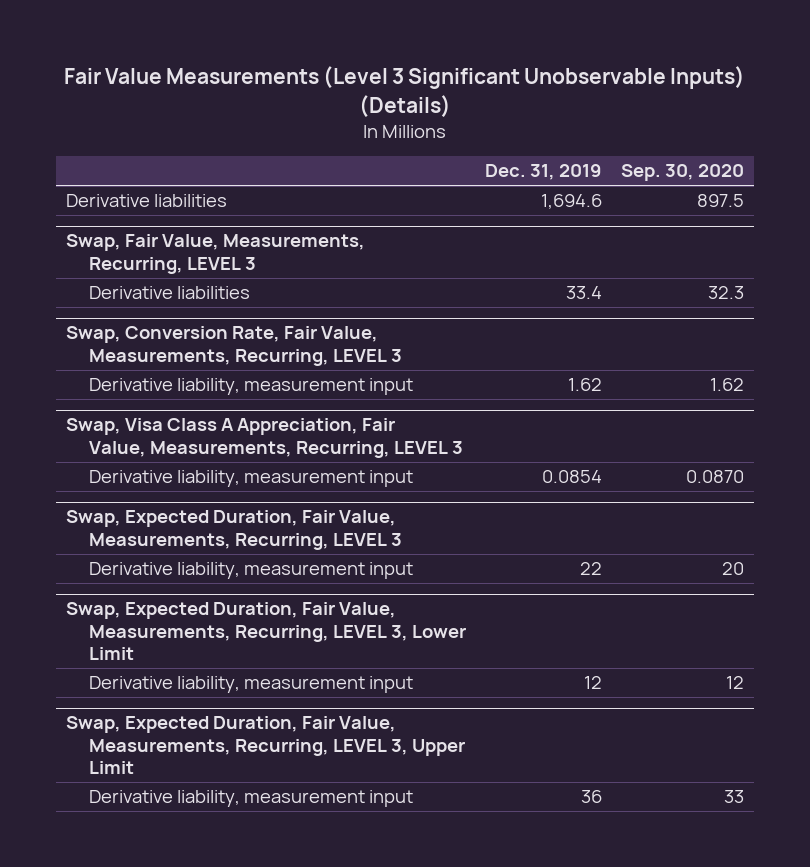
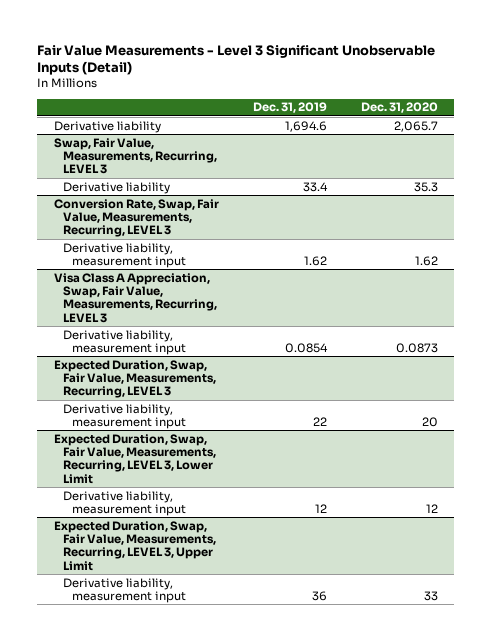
[63,66,745,117] Fair Value Measurements (Level 3 Significant Unobservable Inputs) (Details) -> [36,44,435,76] Fair Value Measurements - Level 3 Significant Unobservable Inputs (Detail)
[621,164,745,182] Sep. 30, 2020 -> none
none -> [360,102,438,114] Dec. 31, 2020
[65,194,227,208] Derivative liabilities -> [53,120,161,133] Derivative liability
[88,286,250,300] Derivative liabilities -> [63,181,171,194] Derivative liability
[65,326,402,366] Swap, Conversion Rate, Fair Value, Measurements, Recurring, LEVEL 3 -> [53,198,219,238] Conversion Rate, Swap, Fair Value, Measurements, Recurring, LEVEL 3
[65,418,463,458] Swap, Visa Class A Appreciation, Fair Value, Measurements, Recurring, LEVEL 3 -> [53,272,218,323] Visa Class A Appreciation, Swap, Fair Value, Measurements, Recurring, LEVEL 3
[65,510,402,550] Swap, Expected Duration, Fair Value, Measurements, Recurring, LEVEL 3 -> [53,359,217,399] Expected Duration, Swap, Fair Value, Measurements, Recurring, LEVEL 3
[65,602,466,660] Swap, Expected Duration, Fair Value, Measurements, Recurring, LEVEL 3, Lower Limit -> [53,433,217,484] Expected Duration, Swap, Fair Value, Measurements, Recurring, LEVEL 3, Lower Limit
[65,716,465,774] Swap, Expected Duration, Fair Value, Measurements, Recurring, LEVEL 3, Upper Limit -> [53,520,217,571] Expected Duration, Swap, Fair Value, Measurements, Recurring, LEVEL 3, Upper Limit

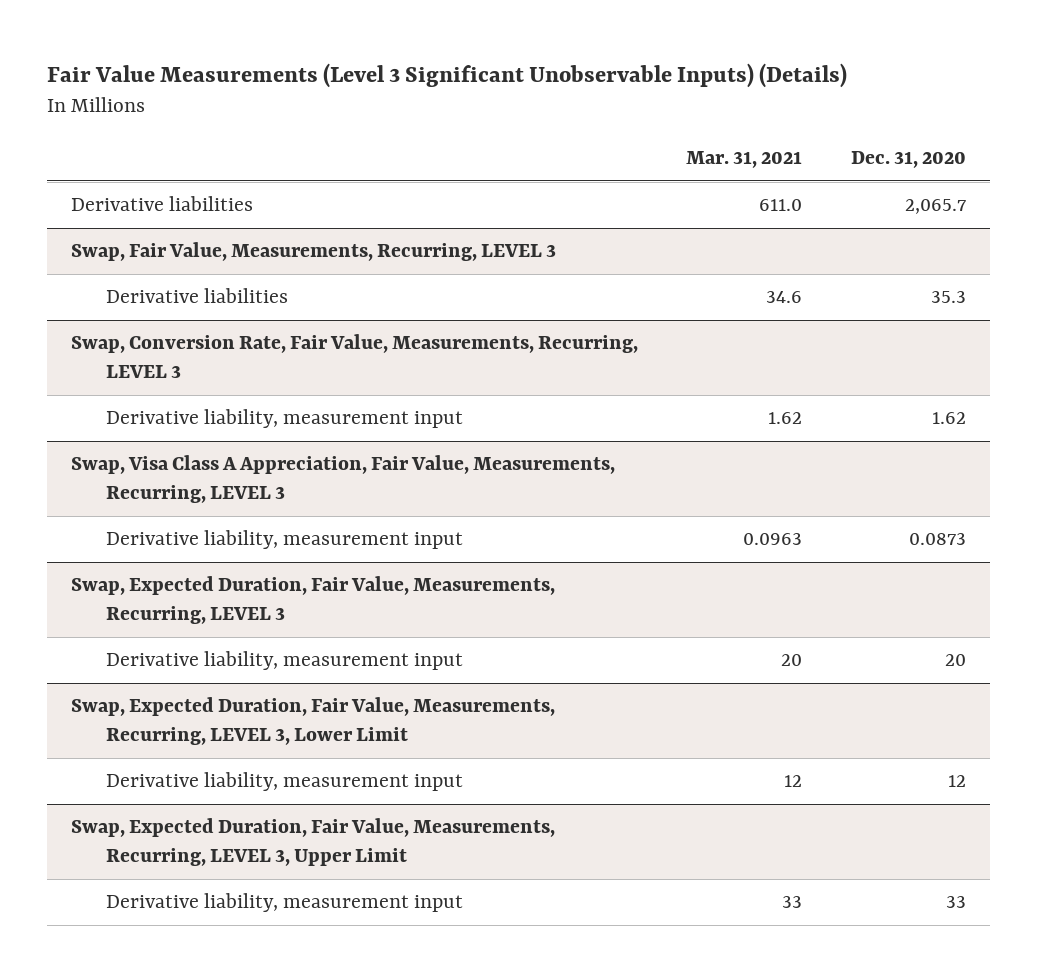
[36,44,435,76] Fair Value Measurements - Level 3 Significant Unobservable Inputs (Detail) -> [46,62,847,88] Fair Value Measurements (Level 3 Significant Unobservable Inputs) (Details)
[252,102,327,114] Dec. 31, 2019 -> none
none -> [686,150,803,168] Mar. 31, 2021
[53,120,161,133] Derivative liability -> [70,196,253,212] Derivative liabilities
[63,181,171,194] Derivative liability -> [105,288,288,304] Derivative liabilities
[53,198,219,238] Conversion Rate, Swap, Fair Value, Measurements, Recurring, LEVEL 3 -> [70,334,638,379] Swap, Conversion Rate, Fair Value, Measurements, Recurring, LEVEL 3
[53,272,218,323] Visa Class A Appreciation, Swap, Fair Value, Measurements, Recurring, LEVEL 3 -> [70,455,615,504] Swap, Visa Class A Appreciation, Fair Value, Measurements, Recurring, LEVEL 3
[53,359,217,399] Expected Duration, Swap, Fair Value, Measurements, Recurring, LEVEL 3 -> [70,576,555,625] Swap, Expected Duration, Fair Value, Measurements, Recurring, LEVEL 3
[53,433,217,484] Expected Duration, Swap, Fair Value, Measurements, Recurring, LEVEL 3, Lower Limit -> [70,697,555,746] Swap, Expected Duration, Fair Value, Measurements, Recurring, LEVEL 3, Lower Limit
[53,520,217,571] Expected Duration, Swap, Fair Value, Measurements, Recurring, LEVEL 3, Upper Limit -> [70,818,555,867] Swap, Expected Duration, Fair Value, Measurements, Recurring, LEVEL 3, Upper Limit

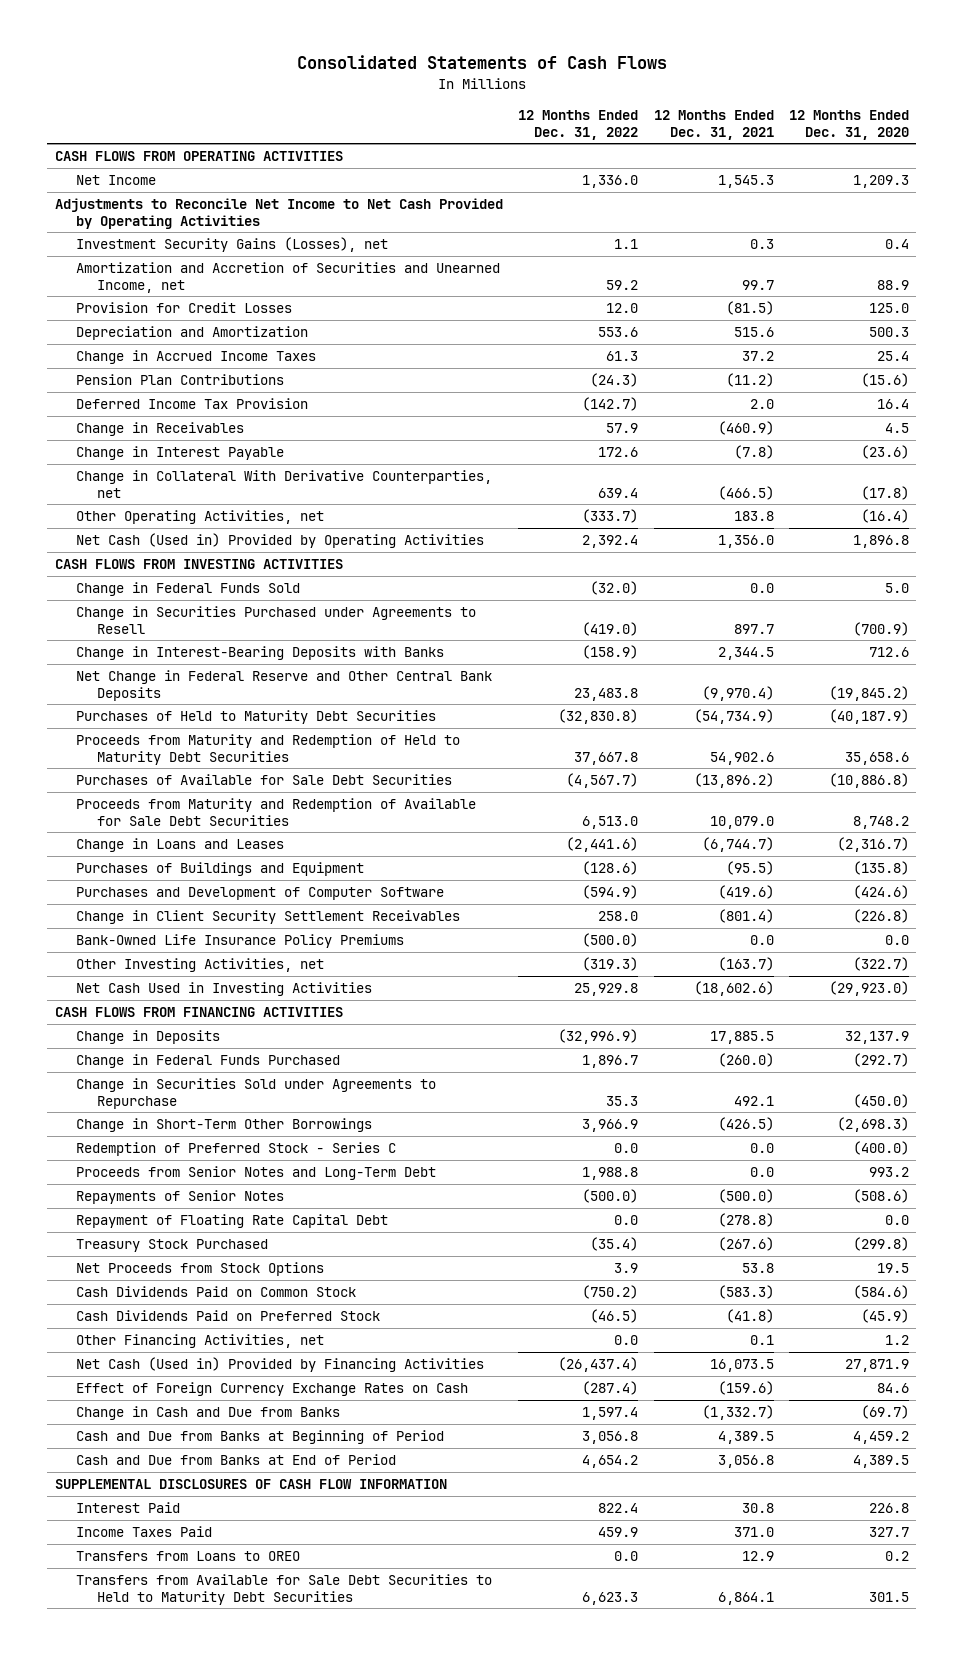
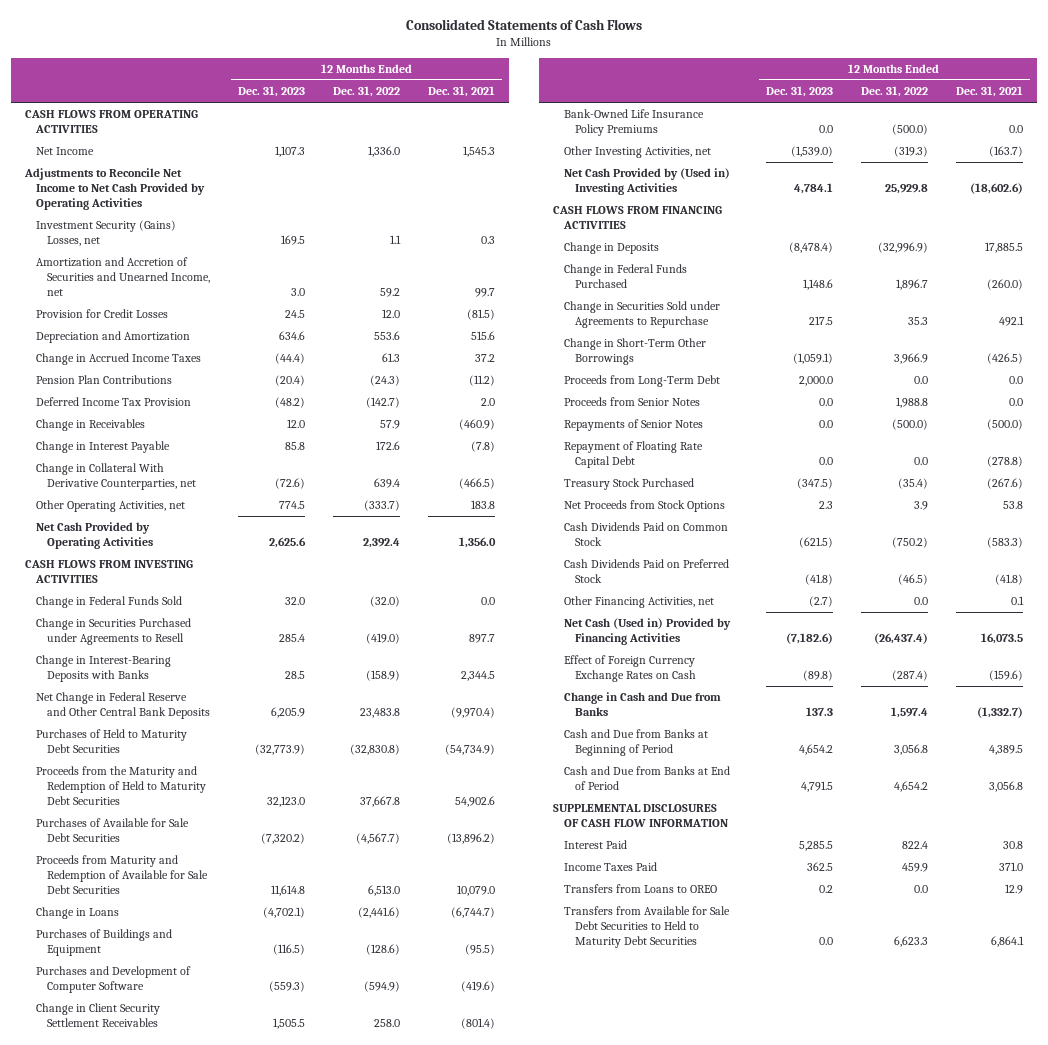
[788,109,909,140] 12 Months Ended Dec. 31, 2020 -> none
none -> [238,86,306,98] Dec. 31, 2023
[76,237,389,253] Investment Security Gains (Losses), net -> [36,220,177,247] Investment Security (Gains) Losses, net
[76,533,485,549] Net Cash (Used in) Provided by Operating Activities -> [36,522,154,550] Net Cash Provided by Operating Activities
[76,734,461,765] Proceeds from Maturity and Redemption of Held to Maturity Debt Securities -> [36,766,207,805] Proceeds from the Maturity and Redemption of Held to Maturity Debt Securities
[76,838,285,853] Change in Loans and Leases -> [36,907,120,920] Change in Loans
[76,982,373,997] Net Cash Used in Investing Activities -> [563,168,730,196] Net Cash Provided by (Used in) Investing Activities
[76,1142,397,1157] Redemption of Preferred Stock - Series C -> none
none -> [563,375,720,388] Proceeds from Long-Term Debt
[76,1166,437,1181] Proceeds from Senior Notes and Long-Term Debt -> [563,397,700,407] Proceeds from Senior Notes

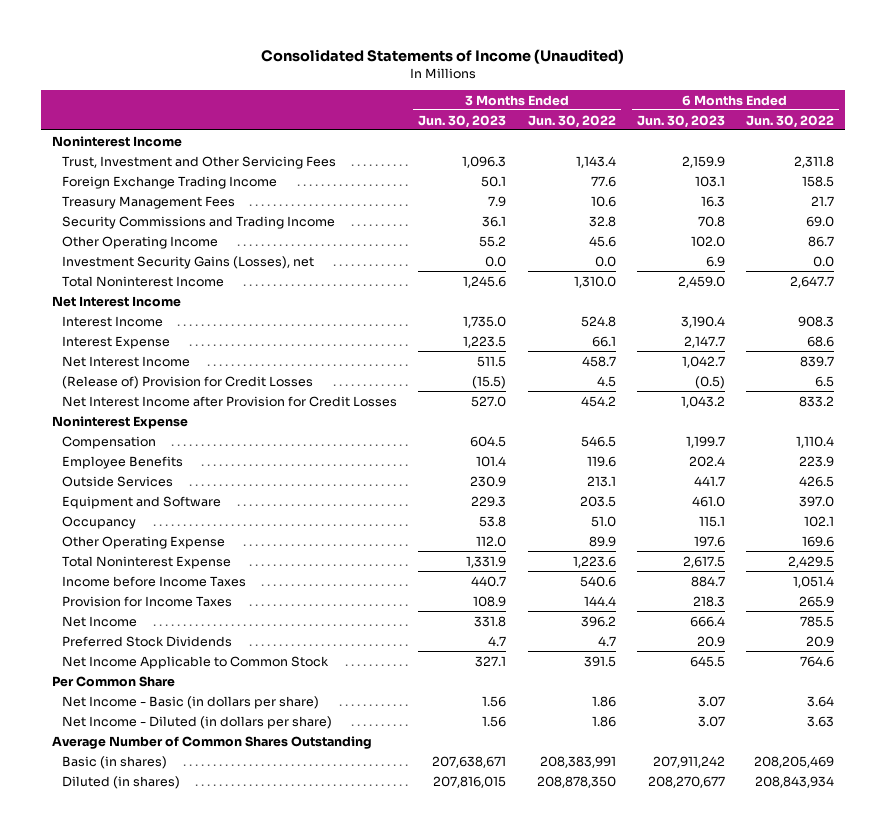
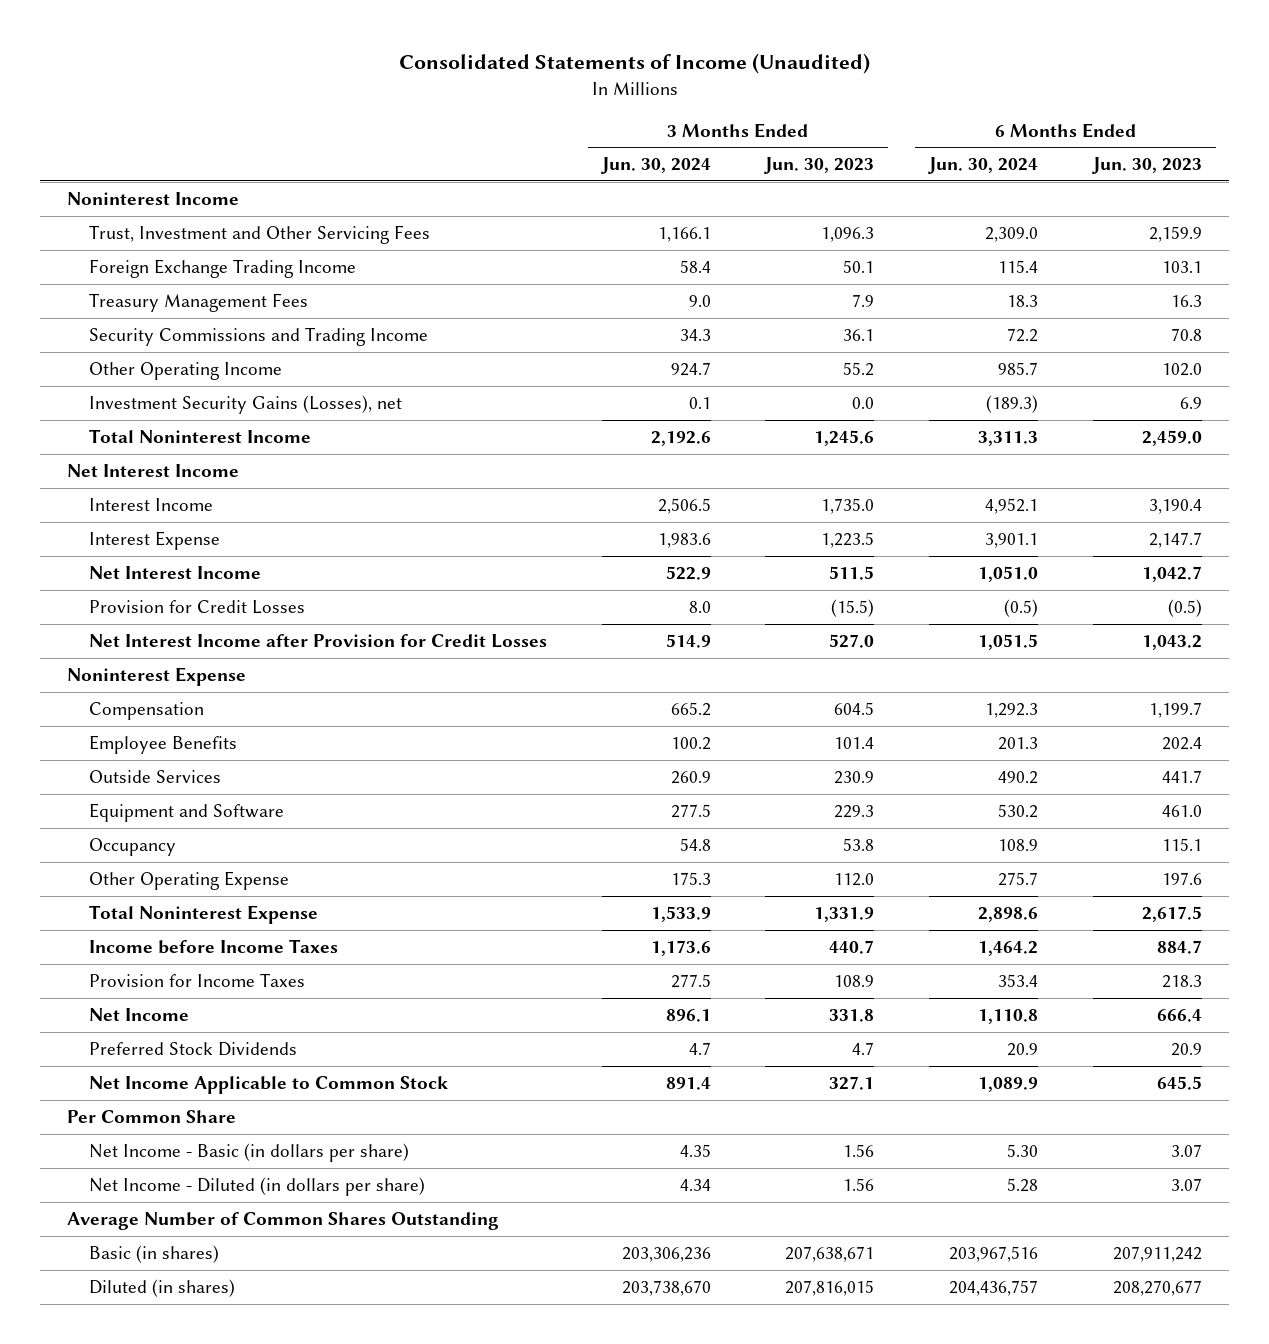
[527,114,616,128] Jun. 30, 2022 -> none
[746,114,835,128] Jun. 30, 2022 -> none
none -> [600,157,711,175] Jun. 30, 2024
none -> [928,157,1039,175] Jun. 30, 2024
[62,375,314,389] (Release of) Provision for Credit Losses -> [88,599,305,614] Provision for Credit Losses

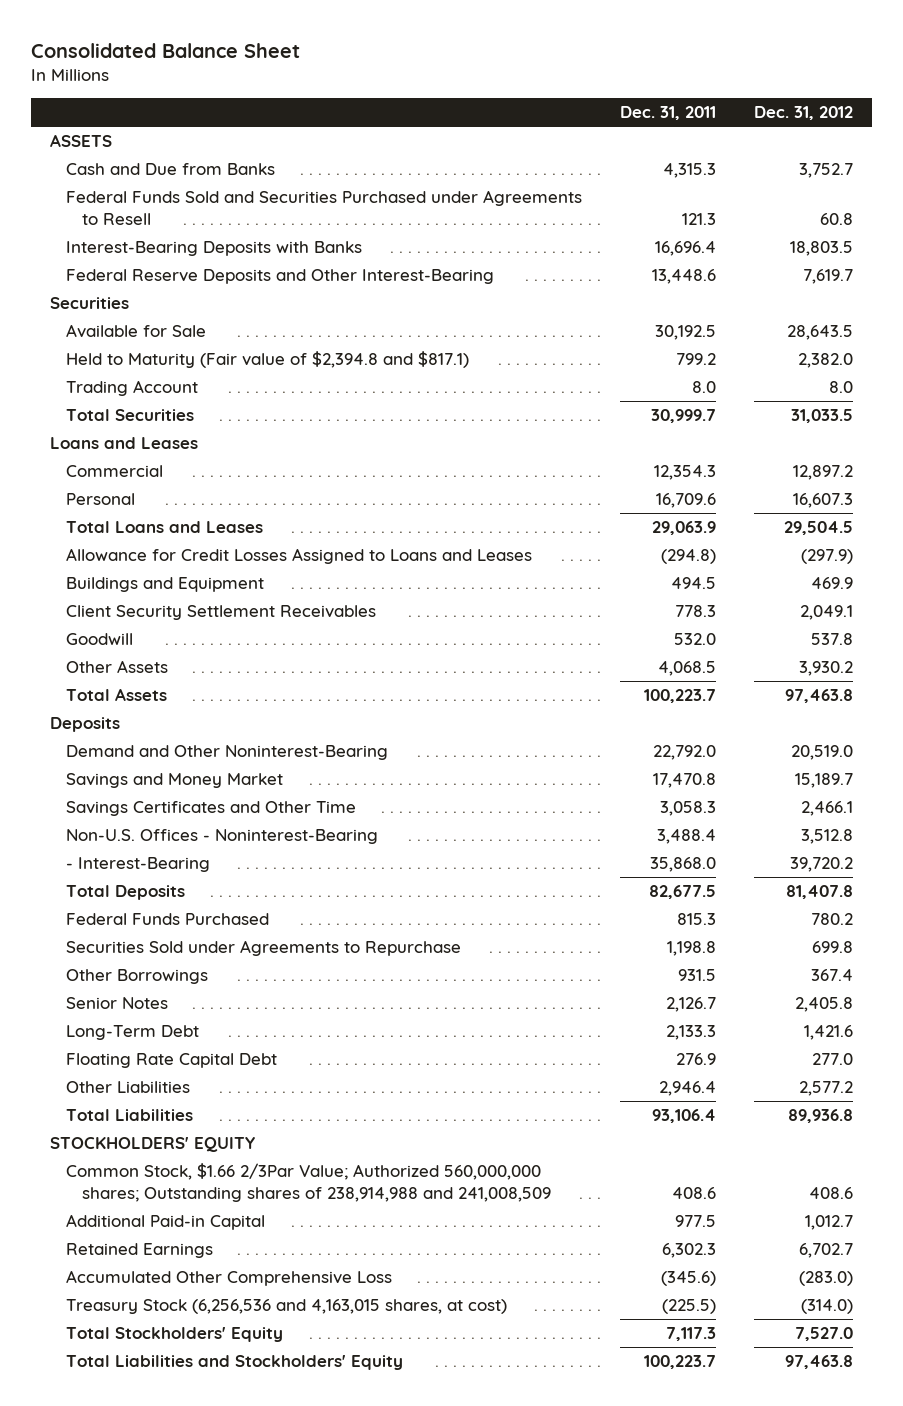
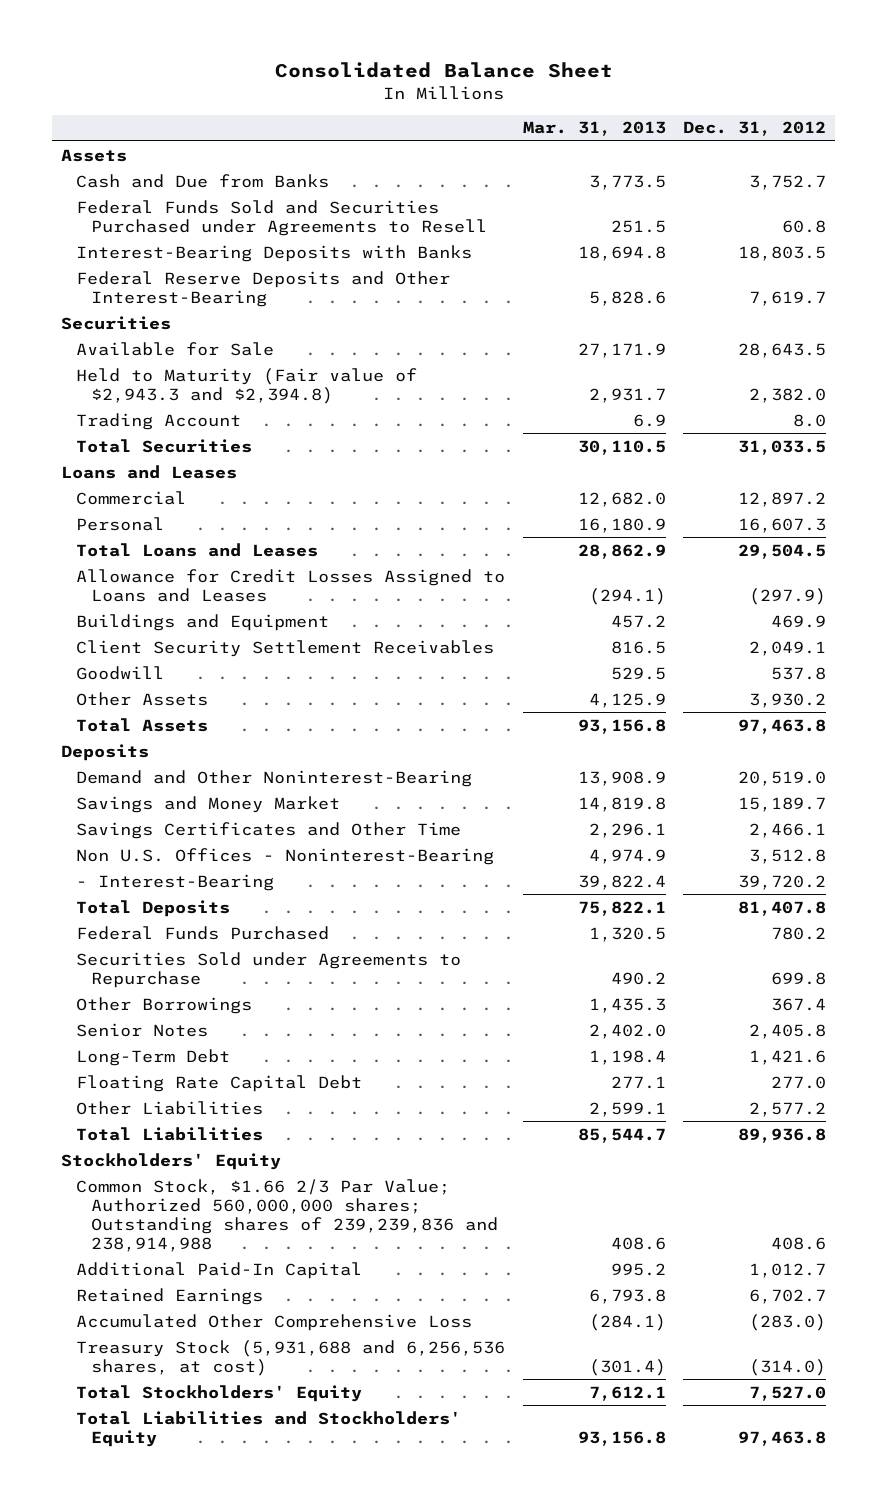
[620,106,717,121] Dec. 31, 2011 -> none
none -> [522,121,666,137] Mar. 31, 2013
[50,134,113,148] ASSETS -> [60,148,127,162] Assets
[66,351,470,369] Held to Maturity (Fair value of $2,394.8 and $817.1) -> [76,367,418,404] Held to Maturity (Fair value of $2,943.3 and $2,394.8)
[66,829,379,845] Non-U.S. Offices - Noninterest-Bearing -> [76,847,495,865] Non U.S. Offices - Noninterest-Bearing
[50,1137,256,1153] STOCKHOLDERS' EQUITY -> [60,1152,281,1170] Stockholders' Equity
[66,1163,552,1202] Common Stock, $1.66 2/3Par Value; Authorized 560,000,000 shares; Outstanding shares of 238,914,988 and 241,008,509 -> [76,1178,499,1252] Common Stock, $1.66 2/3 Par Value; Authorized 560,000,000 shares; Outstanding shares of 239,239,836 and 238,914,988
[66,1214,266,1231] Additional Paid-in Capital -> [76,1261,363,1279] Additional Paid-In Capital
[66,1299,508,1315] Treasury Stock (6,256,536 and 4,163,015 shares, at cost) -> [76,1339,506,1376] Treasury Stock (5,931,688 and 6,256,536 shares, at cost)

